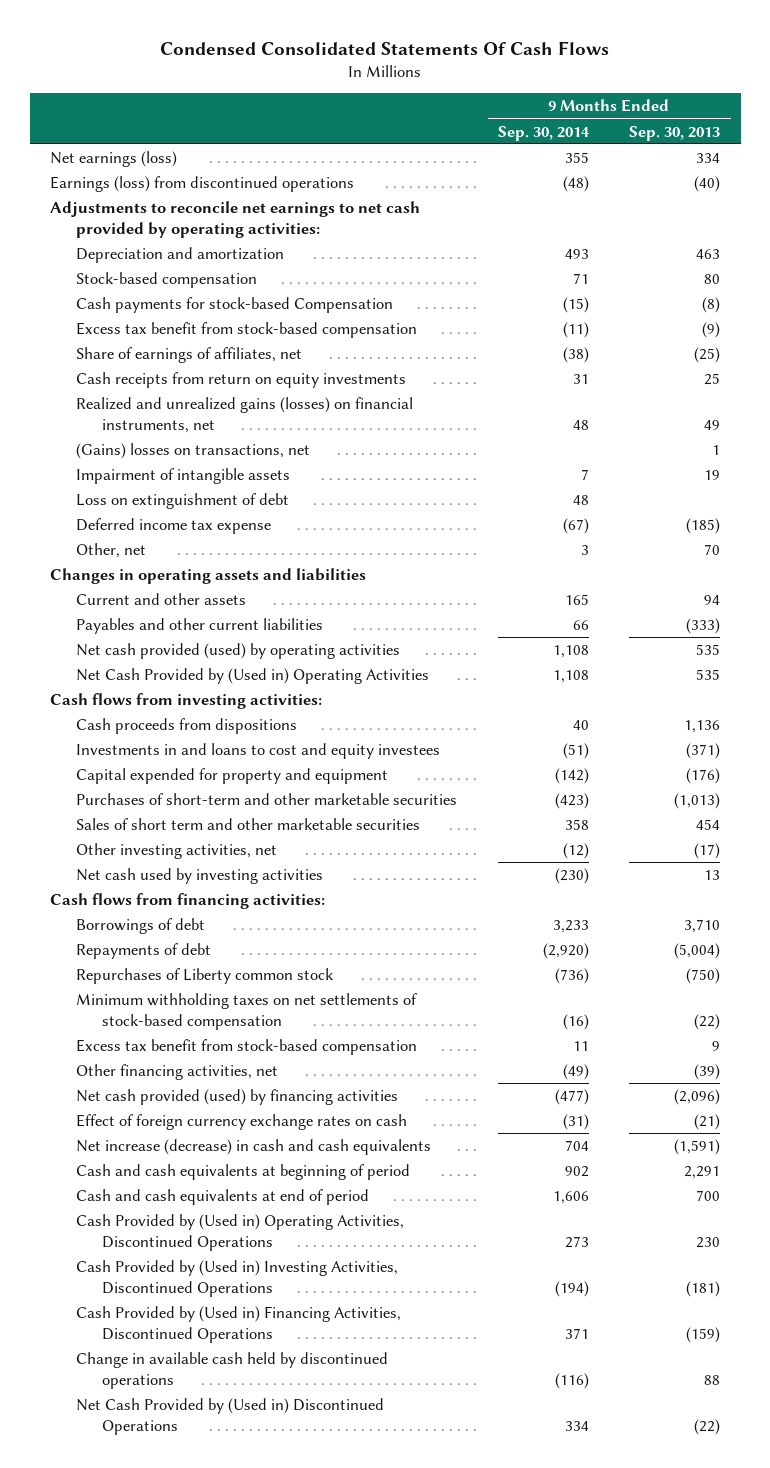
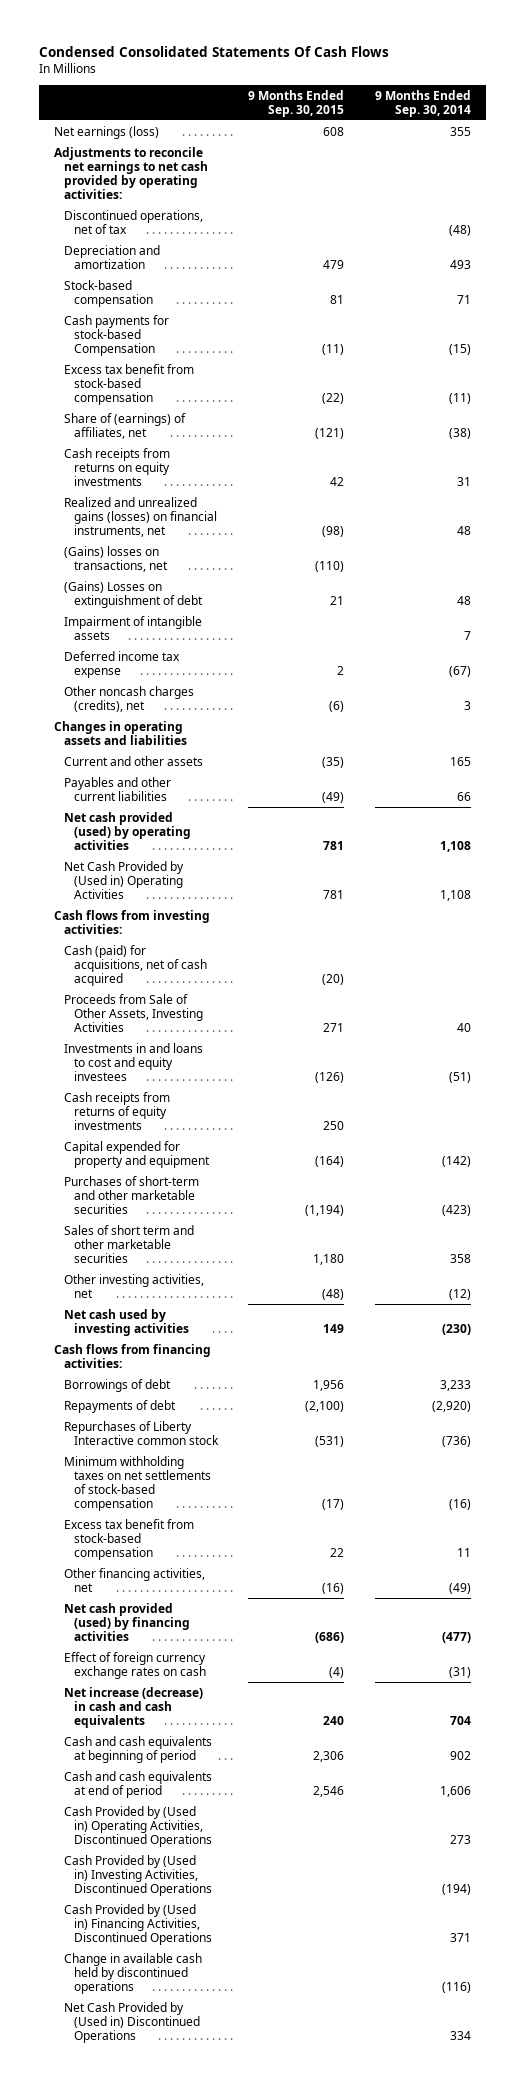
[629,125,721,141] Sep. 30, 2013 -> none
none -> [248,89,345,117] 9 Months Ended Sep. 30, 2015
[49,175,354,192] Earnings (loss) from discontinued operations -> none
none -> [64,209,204,234] Discontinued operations, net of tax
[75,346,302,363] Share of earnings of affiliates, net -> [64,412,187,439] Share of (earnings) of affiliates, net
[75,371,406,388] Cash receipts from return on equity investments -> [64,447,171,486] Cash receipts from returns on equity investments
none -> [64,580,203,608] (Gains) Losses on extinguishment of debt
[75,492,289,509] Loss on extinguishment of debt -> none
[75,542,146,558] Other, net -> [64,685,195,712] Other noncash charges (credits), net
[75,717,297,734] Cash proceeds from dispositions -> none
none -> [64,944,207,986] Cash (paid) for acquisitions, net of cash acquired
none -> [64,993,203,1032] Proceeds from Sale of Other Assets, Investing Activities
none -> [64,1091,171,1130] Cash receipts from returns of equity investments
[75,967,334,984] Repurchases of Liberty common stock -> [64,1420,219,1445] Repurchases of Liberty Interactive common stock

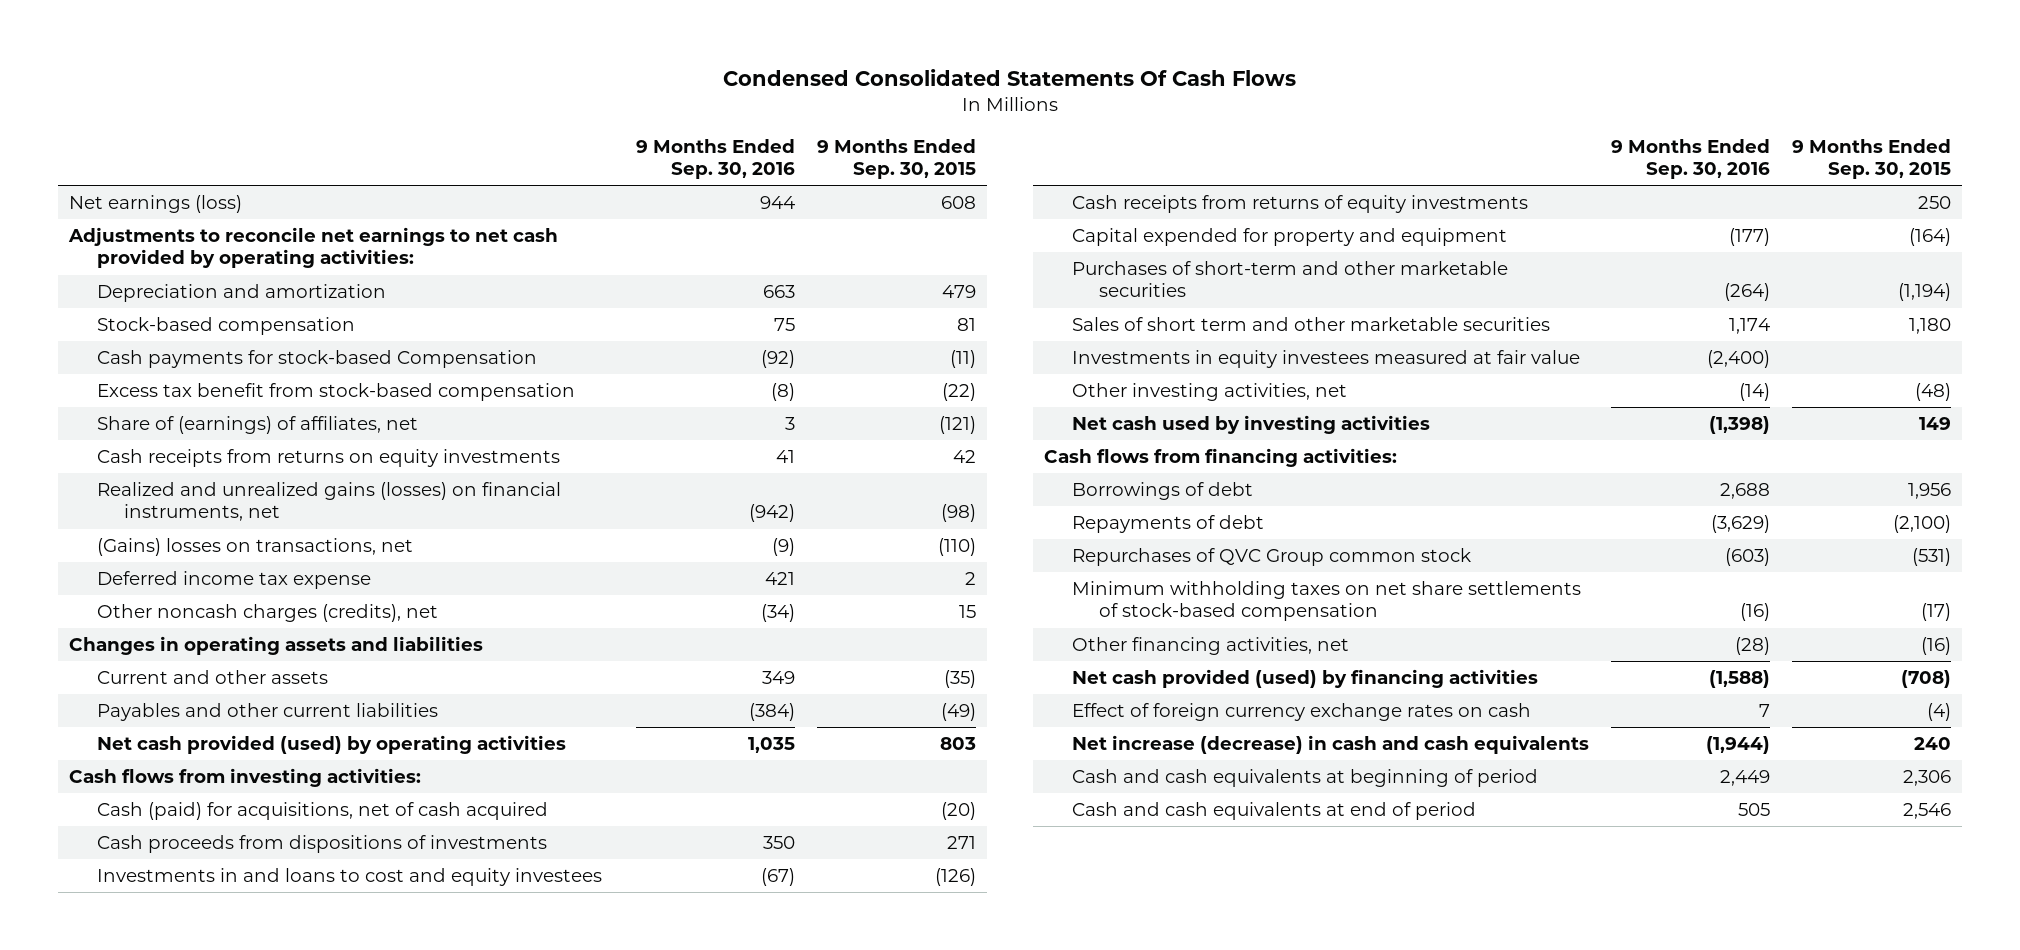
[374,89,471,117] 9 Months Ended Sep. 30, 2014 -> none
none -> [635,138,795,179] 9 Months Ended Sep. 30, 2016
[64,209,204,234] Discontinued operations, net of tax -> none
[64,580,203,608] (Gains) Losses on extinguishment of debt -> none
[64,615,203,640] Impairment of intangible assets -> none
[329,700,345,712] (6) -> [959,605,977,619] 15
[64,860,185,899] Net Cash Provided by (Used in) Operating Activities -> none
[323,840,345,850] 781 -> [940,737,977,751] 803
[64,993,203,1032] Proceeds from Sale of Other Assets, Investing Activities -> [96,835,547,854] Cash proceeds from dispositions of investments
none -> [1071,350,1580,369] Investments in equity investees measured at fair value
[64,1518,195,1560] Excess tax benefit from stock-based compensation -> none
[64,1420,219,1445] Repurchases of Liberty Interactive common stock -> [1071,548,1471,567] Repurchases of QVC Group common stock
[64,1455,211,1511] Minimum withholding taxes on net settlements of stock-based compensation -> [1071,581,1581,622] Minimum withholding taxes on net share settlements of stock-based compensation
[315,1631,345,1643] (686) -> [1901,670,1952,689] (708)
[64,1805,212,1847] Cash Provided by (Used in) Operating Activities, Discontinued Operations -> none
[64,1854,212,1896] Cash Provided by (Used in) Investing Activities, Discontinued Operations -> none
[64,1903,212,1945] Cash Provided by (Used in) Financing Activities, Discontinued Operations -> none
[64,1952,203,1994] Change in available cash held by discontinued operations -> none
[64,2001,200,2043] Net Cash Provided by (Used in) Discontinued Operations -> none

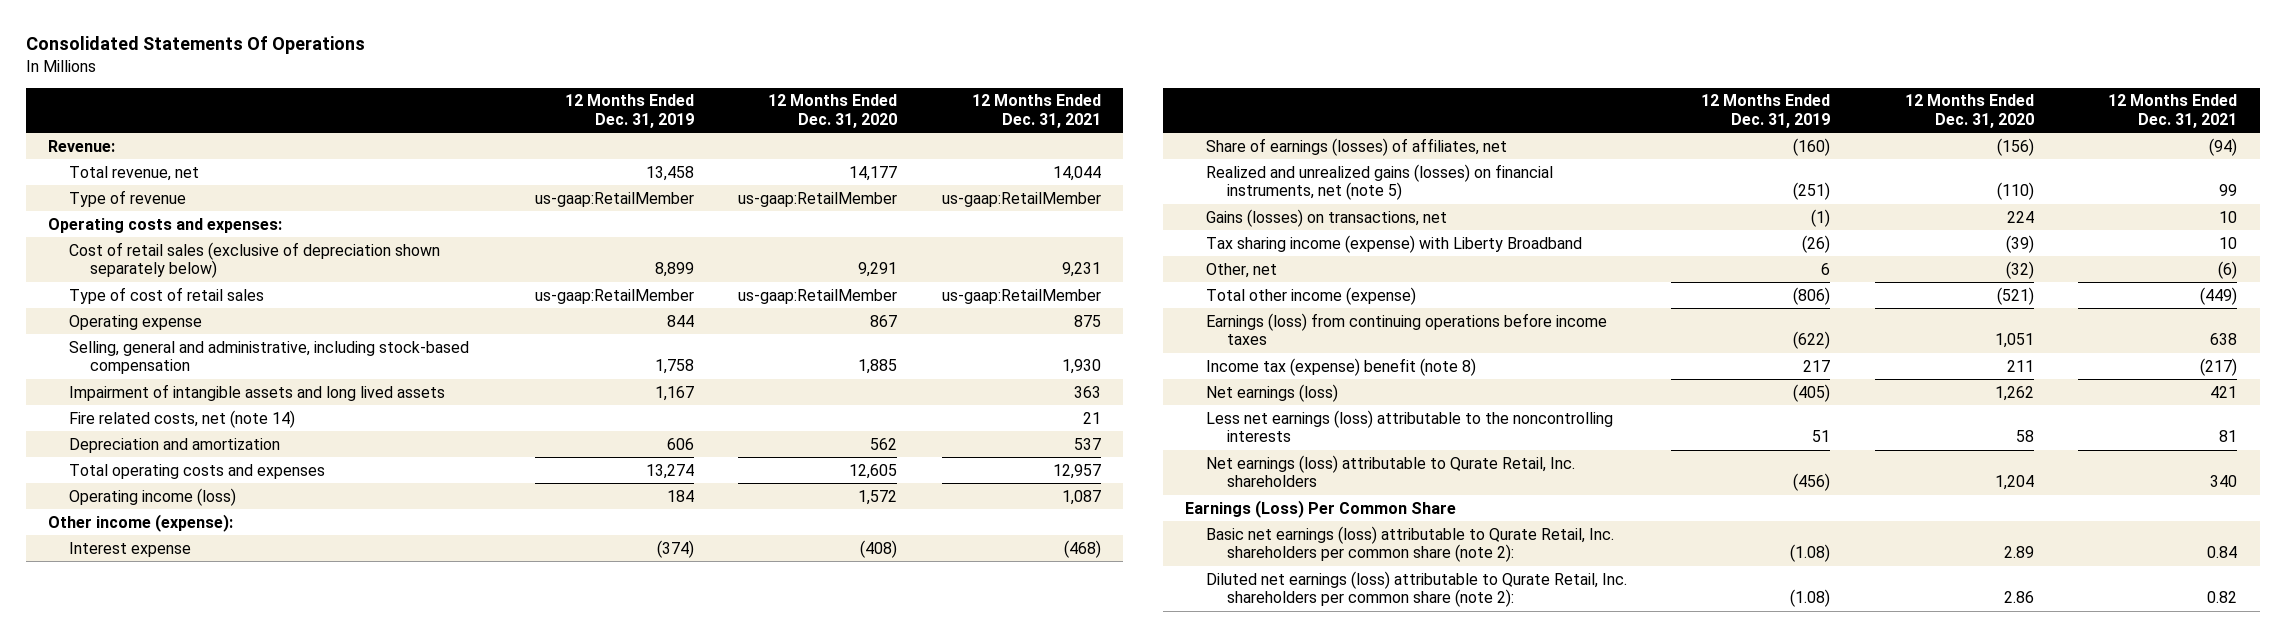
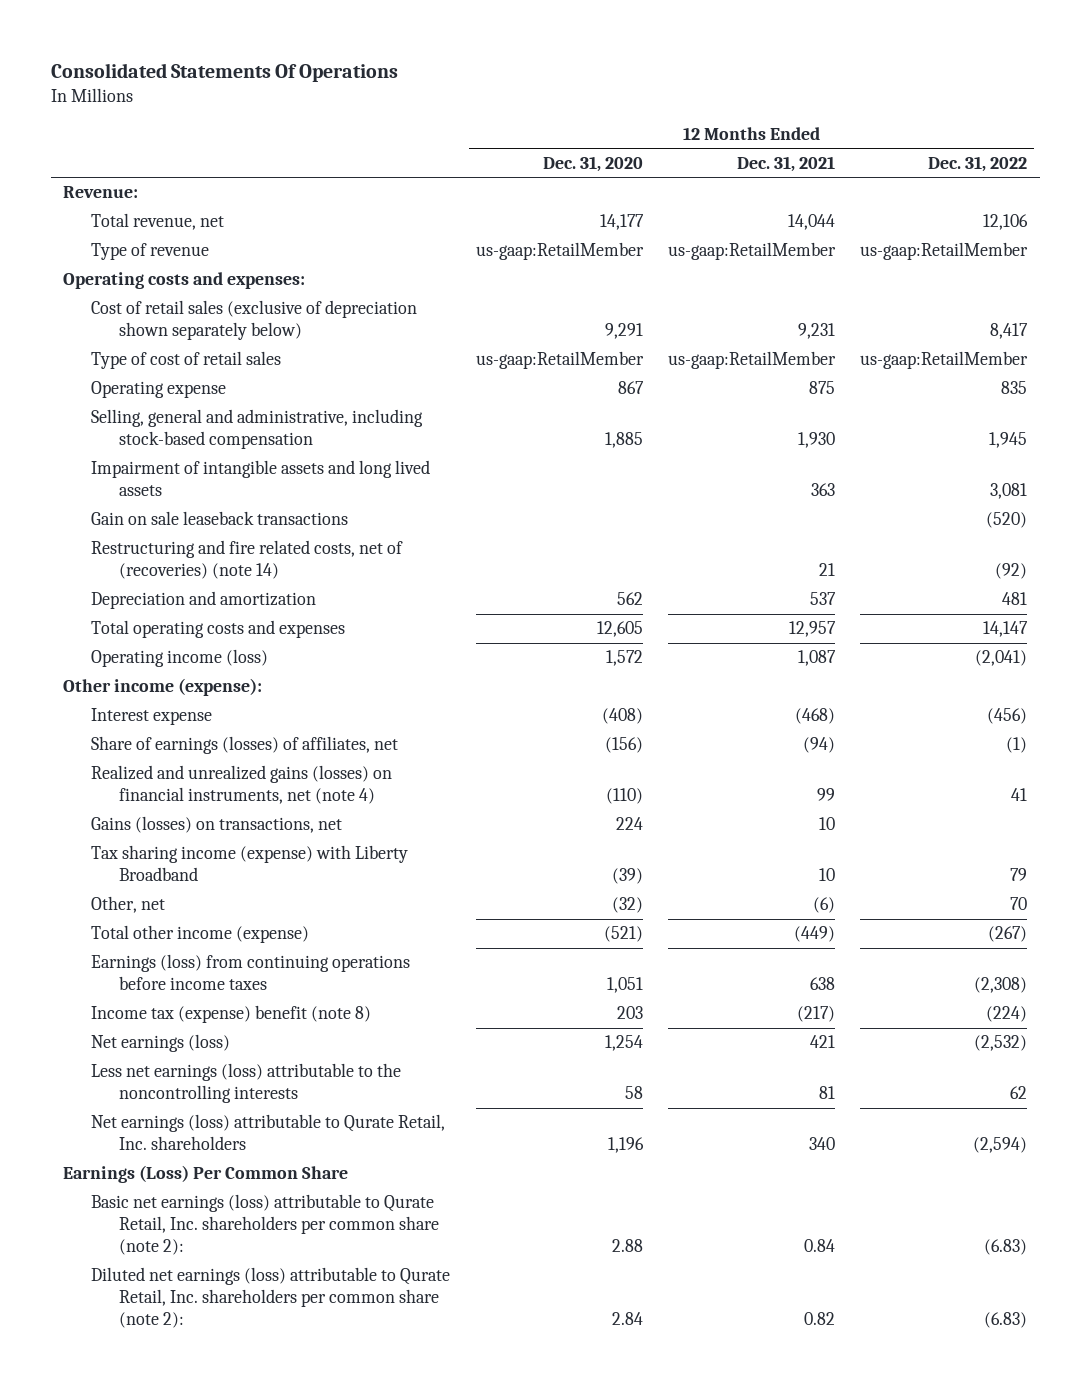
[564,94,694,128] 12 Months Ended Dec. 31, 2019 -> none
none -> [928,155,1028,172] Dec. 31, 2022
none -> [91,511,349,526] Gain on sale leaseback transactions
[69,409,296,428] Fire related costs, net (note 14) -> [91,540,404,580] Restructuring and fire related costs, net of (recoveries) (note 14)
[1205,163,1553,201] Realized and unrealized gains (losses) on financial instruments, net (note 5) -> [91,765,393,805] Realized and unrealized gains (losses) on financial instruments, net (note 4)
[2006,359,2034,372] 211 -> [616,1006,643,1020] 203
[1994,385,2034,401] 1,262 -> [604,1035,643,1052] 1,254
[1994,475,2034,491] 1,204 -> [607,1137,644,1154] 1,196
[2003,546,2034,559] 2.89 -> [611,1239,643,1253] 2.88
[2003,591,2034,604] 2.86 -> [611,1312,643,1326] 2.84

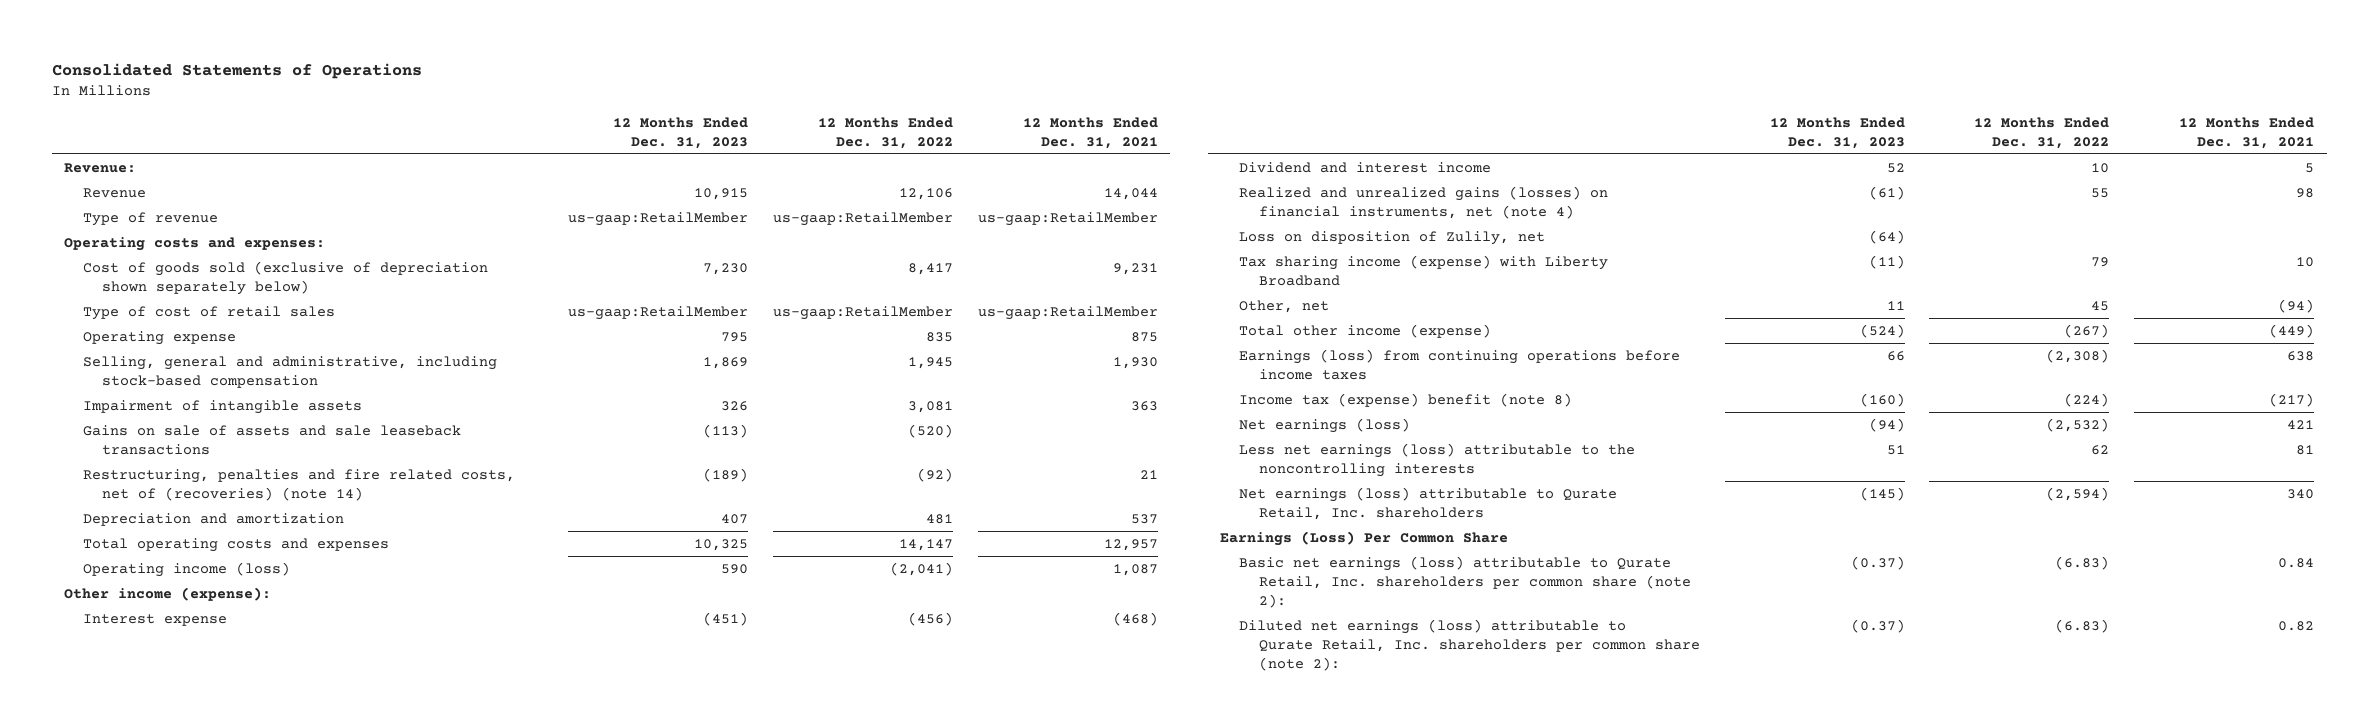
[50,62,398,82] Consolidated Statements Of Operations -> [51,62,422,79] Consolidated Statements of Operations
[542,155,643,172] Dec. 31, 2020 -> none
none -> [613,116,749,149] 12 Months Ended Dec. 31, 2023
[91,213,225,231] Total revenue, net -> [83,187,147,198] Revenue
[91,300,418,341] Cost of retail sales (exclusive of depreciation shown separately below) -> [83,260,489,295] Cost of goods sold (exclusive of depreciation shown separately below)
[91,460,431,497] Impairment of intangible assets and long lived assets -> [83,399,363,414] Impairment of intangible assets
[91,511,349,526] Gain on sale leaseback transactions -> [83,424,462,455] Gains on sale of assets and sale leaseback transactions
[91,540,404,580] Restructuring and fire related costs, net of (recoveries) (note 14) -> [83,468,516,501] Restructuring, penalties and fire related costs, net of (recoveries) (note 14)
[91,736,399,755] Share of earnings (losses) of affiliates, net -> none
[91,816,343,834] Gains (losses) on transactions, net -> none
none -> [1239,161,1492,173] Dividend and interest income
[817,788,836,802] 99 -> [2296,187,2315,198] 98
[1011,788,1028,802] 41 -> [2091,187,2110,198] 55
none -> [1239,230,1546,245] Loss on disposition of Zulily, net
[813,897,836,914] (6) -> [2278,298,2315,313] (94)
[1010,897,1028,911] 70 -> [2091,300,2110,311] 45

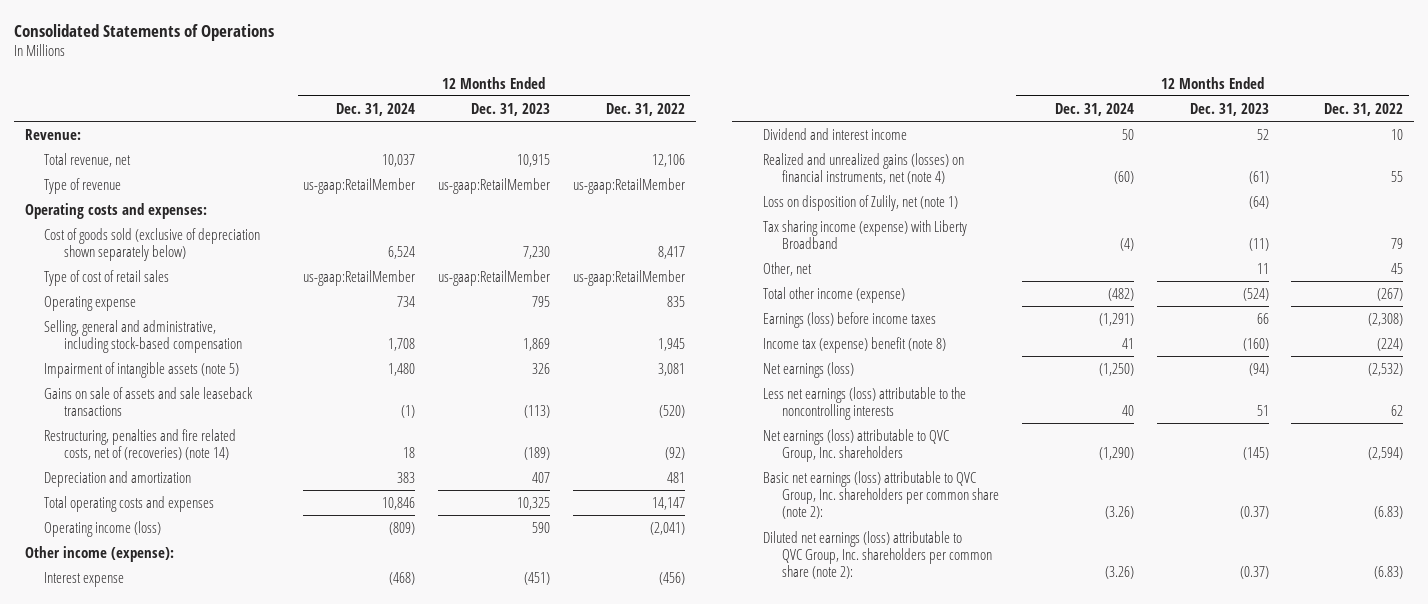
[1023,116,1159,149] 12 Months Ended Dec. 31, 2021 -> none
none -> [336,102,416,116] Dec. 31, 2024
[83,187,147,198] Revenue -> [44,152,132,167] Total revenue, net
[83,399,363,414] Impairment of intangible assets -> [44,361,240,378] Impairment of intangible assets (note 5)
[1239,230,1546,245] Loss on disposition of Zulily, net -> [763,194,959,211] Loss on disposition of Zulily, net (note 1)
[1239,348,1681,380] Earnings (loss) from continuing operations before income taxes -> [763,311,937,328] Earnings (loss) before income taxes
[1220,530,1509,546] Earnings (Loss) Per Common Share -> none
[1239,486,1618,520] Net earnings (loss) attributable to Qurate Retail, Inc. shareholders -> [763,428,950,463] Net earnings (loss) attributable to QVC Group, Inc. shareholders
[1239,555,1691,608] Basic net earnings (loss) attributable to Qurate Retail, Inc. shareholders per common share (note 2): -> [763,470,1000,520] Basic net earnings (loss) attributable to QVC Group, Inc. shareholders per common share (note 2):
[1239,618,1700,671] Diluted net earnings (loss) attributable to Qurate Retail, Inc. shareholders per common share (note 2): -> [763,530,993,580] Diluted net earnings (loss) attributable to QVC Group, Inc. shareholders per common share (note 2):

